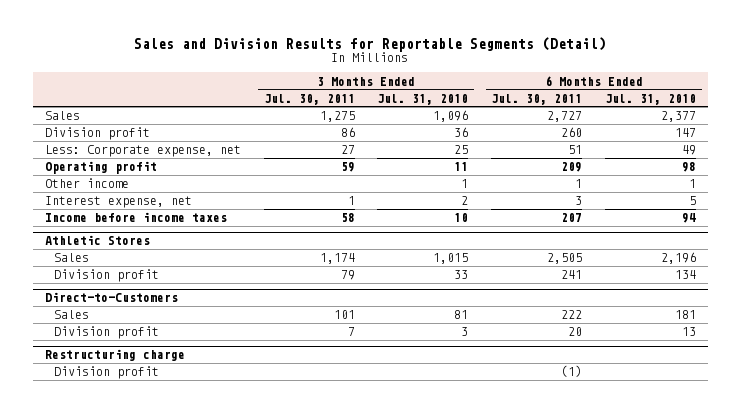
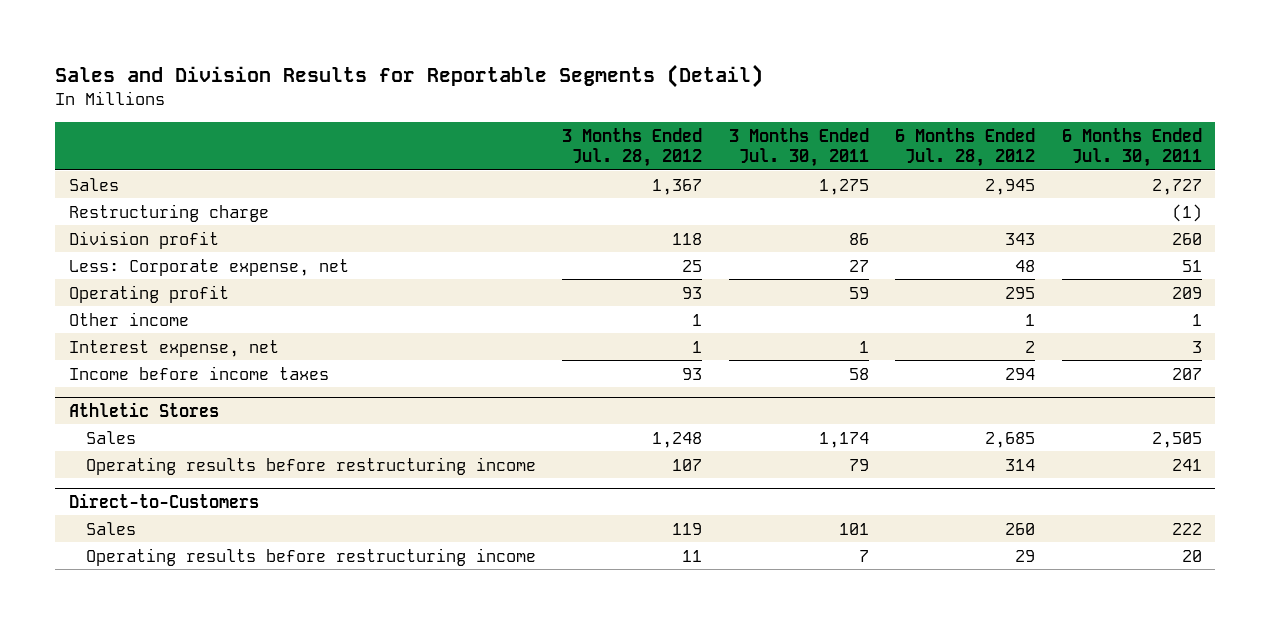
[377,93,469,105] Jul. 31, 2010 -> none
[605,93,697,105] Jul. 31, 2010 -> none
none -> [562,127,703,168] 3 Months Ended Jul. 28, 2012
none -> [895,127,1036,168] 6 Months Ended Jul. 28, 2012
none -> [68,203,269,222] Restructuring charge
[53,269,159,283] Division profit -> [85,456,536,475] Operating results before restructuring income
[53,326,159,340] Division profit -> none
[44,349,185,362] Restructuring charge -> none
[53,366,159,380] Division profit -> none
none -> [85,547,536,566] Operating results before restructuring income

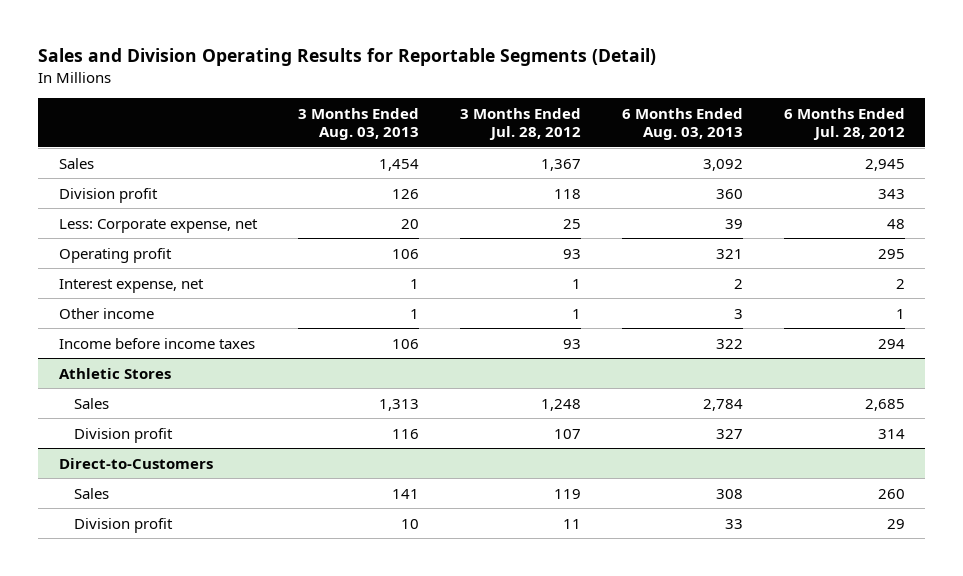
[55,63,764,88] Sales and Division Results for Reportable Segments (Detail) -> [38,48,657,67] Sales and Division Operating Results for Reportable Segments (Detail)
[728,127,869,168] 3 Months Ended Jul. 30, 2011 -> none
[1061,127,1202,168] 6 Months Ended Jul. 30, 2011 -> none
none -> [297,107,419,141] 3 Months Ended Aug. 03, 2013
none -> [621,107,743,141] 6 Months Ended Aug. 03, 2013
[68,203,269,222] Restructuring charge -> none
[68,311,189,326] Other income -> [58,307,154,319] Other income
[85,456,536,475] Operating results before restructuring income -> [74,427,174,443] Division profit
[85,547,536,566] Operating results before restructuring income -> [74,517,174,533] Division profit

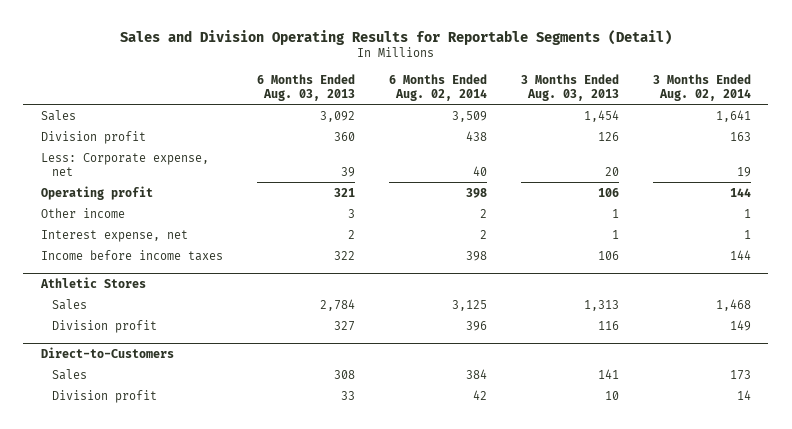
[459,107,581,141] 3 Months Ended Jul. 28, 2012 -> none
[783,107,905,141] 6 Months Ended Jul. 28, 2012 -> none
none -> [388,73,487,101] 6 Months Ended Aug. 02, 2014
none -> [653,73,752,101] 3 Months Ended Aug. 02, 2014
[58,278,204,293] Interest expense, net -> [40,229,188,242] Interest expense, net

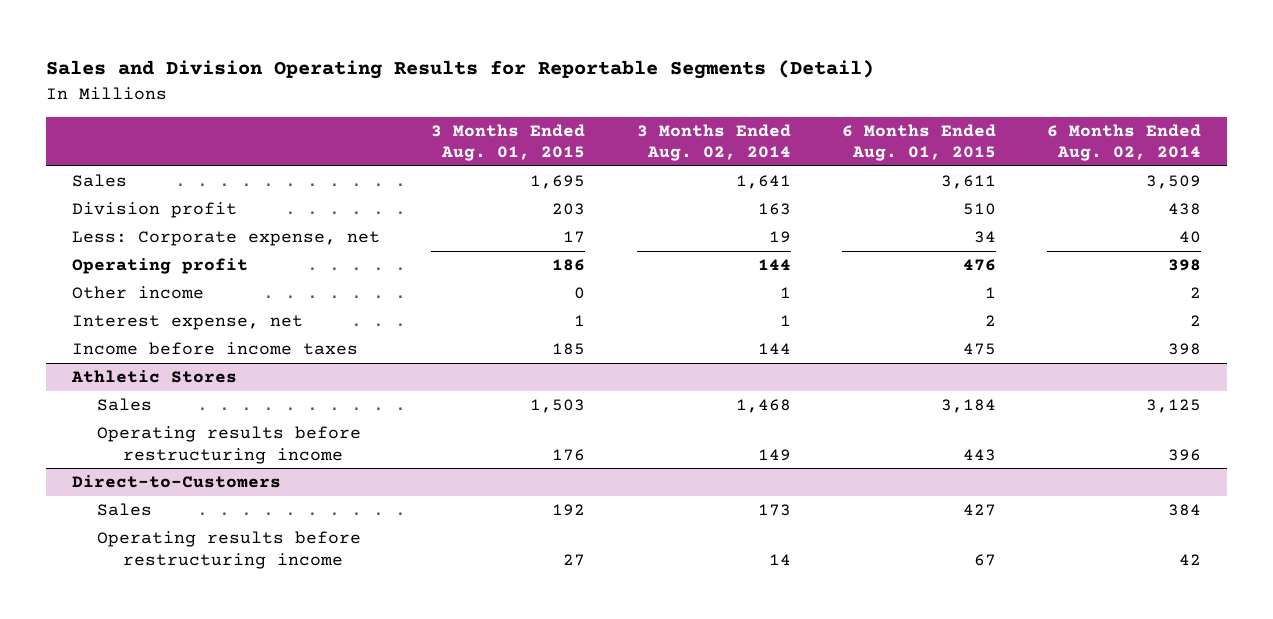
[256,73,355,101] 6 Months Ended Aug. 03, 2013 -> none
[521,73,620,101] 3 Months Ended Aug. 03, 2013 -> none
none -> [431,123,586,162] 3 Months Ended Aug. 01, 2015
none -> [841,123,996,162] 6 Months Ended Aug. 01, 2015
[52,319,158,333] Division profit -> [97,426,362,464] Operating results before restructuring income
[52,389,158,403] Division profit -> [97,531,362,569] Operating results before restructuring income

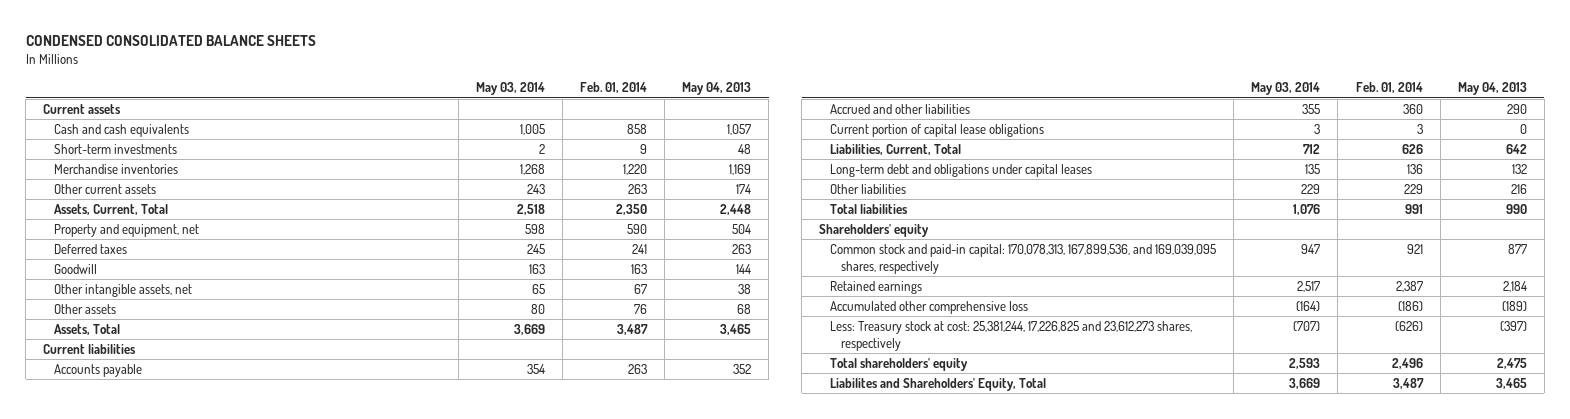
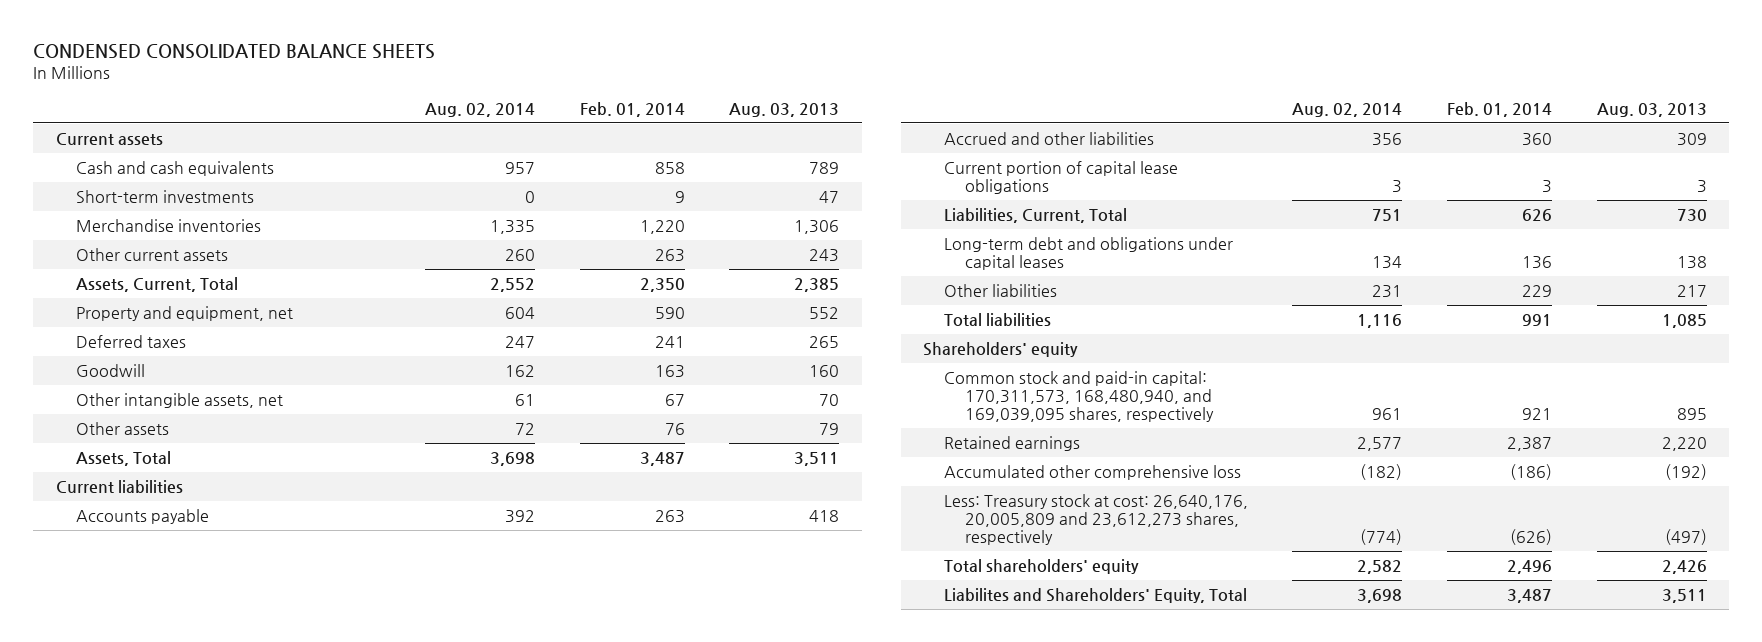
[475,82,545,96] May 03, 2014 -> none
[681,82,751,96] May 04, 2013 -> none
none -> [424,102,535,117] Aug. 02, 2014
none -> [729,102,840,117] Aug. 03, 2013
[830,244,1217,274] Common stock and paid-in capital: 170,078,313, 167,899,536, and 169,039,095 shares, respectively -> [943,370,1214,423] Common stock and paid-in capital: 170,311,573, 168,480,940, and 169,039,095 shares, respectively
[830,321,1193,351] Less: Treasury stock at cost: 25,381,244, 17,226,825 and 23,612,273 shares, respectively -> [943,493,1248,546] Less: Treasury stock at cost: 26,640,176, 20,005,809 and 23,612,273 shares, respectively

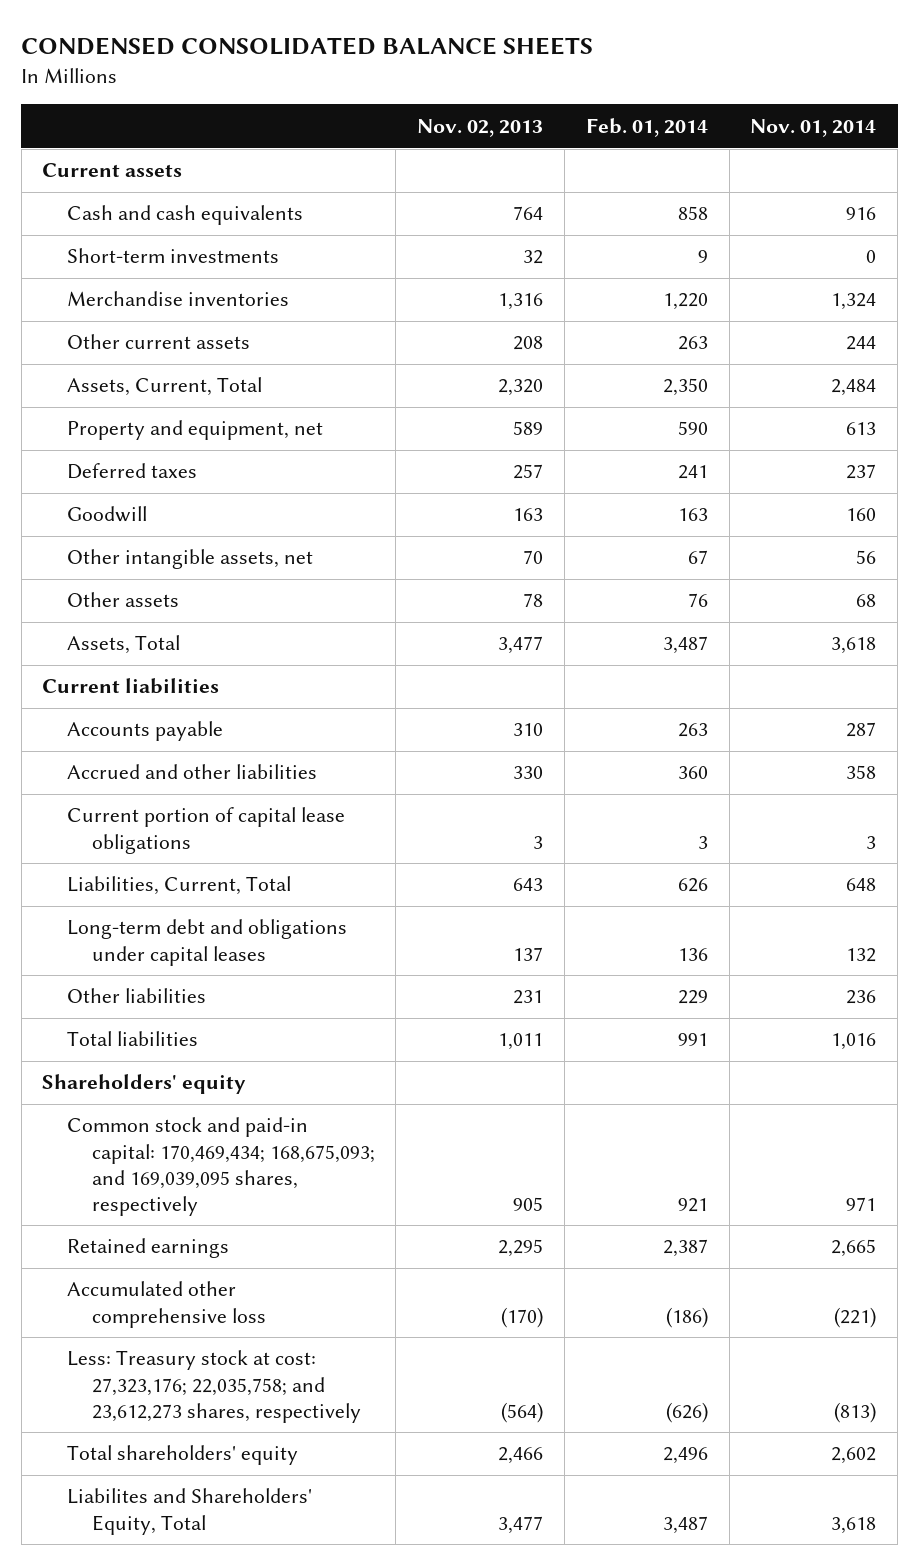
[424,102,535,117] Aug. 02, 2014 -> none
[729,102,840,117] Aug. 03, 2013 -> none
none -> [417,118,544,137] Nov. 02, 2013
none -> [750,118,877,137] Nov. 01, 2014
[943,370,1214,423] Common stock and paid-in capital: 170,311,573, 168,480,940, and 169,039,095 shares, respectively -> [67,1117,375,1216] Common stock and paid-in capital: 170,469,434; 168,675,093; and 169,039,095 shares, respectively
[943,493,1248,546] Less: Treasury stock at cost: 26,640,176, 20,005,809 and 23,612,273 shares, respectively -> [67,1350,361,1423] Less: Treasury stock at cost: 27,323,176; 22,035,758; and 23,612,273 shares, respectively

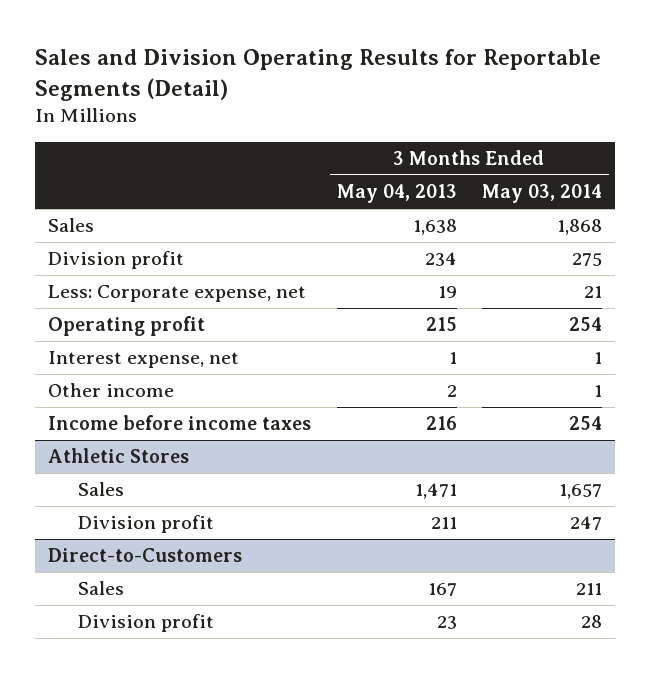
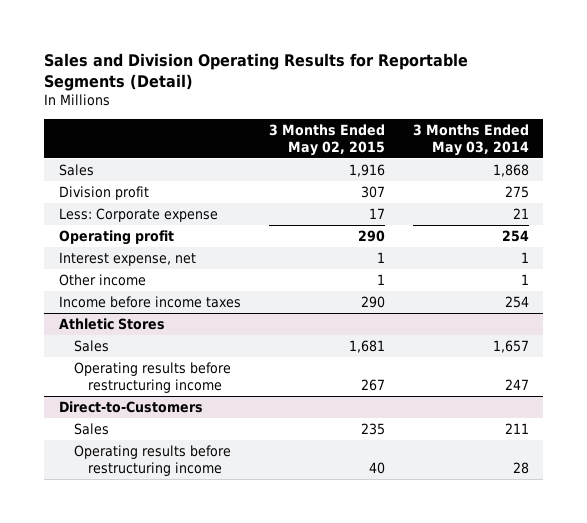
[336,184,457,204] May 04, 2013 -> none
none -> [268,123,385,156] 3 Months Ended May 02, 2015
[47,285,306,303] Less: Corporate expense, net -> [58,208,218,223] Less: Corporate expense
[78,515,215,534] Division profit -> [73,362,231,394] Operating results before restructuring income
[78,614,215,633] Division profit -> none
none -> [73,445,231,477] Operating results before restructuring income

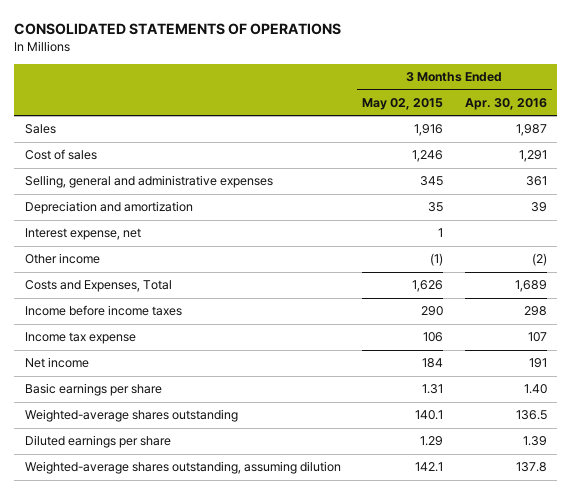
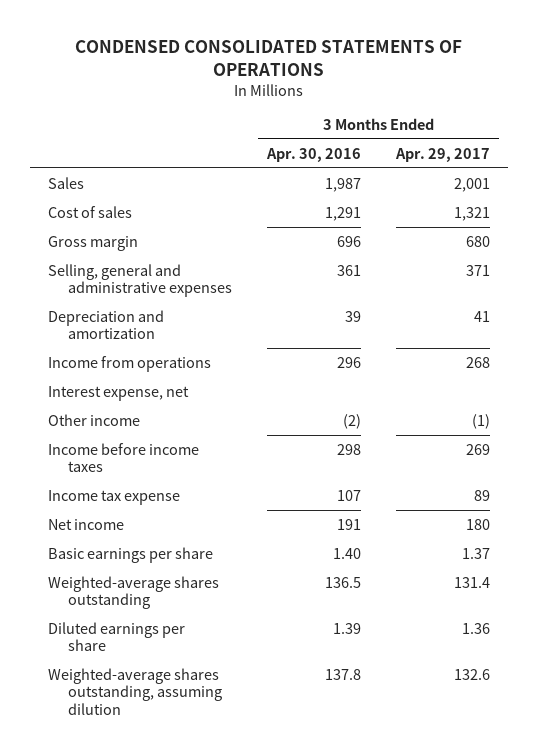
[14,22,342,35] CONSOLIDATED STATEMENTS OF OPERATIONS -> [75,40,463,76] CONDENSED CONSOLIDATED STATEMENTS OF OPERATIONS
[362,97,444,110] May 02, 2015 -> none
none -> [395,147,491,162] Apr. 29, 2017
none -> [47,235,138,251] Gross margin
none -> [47,355,211,372] Income from operations
[24,280,172,293] Costs and Expenses, Total -> none

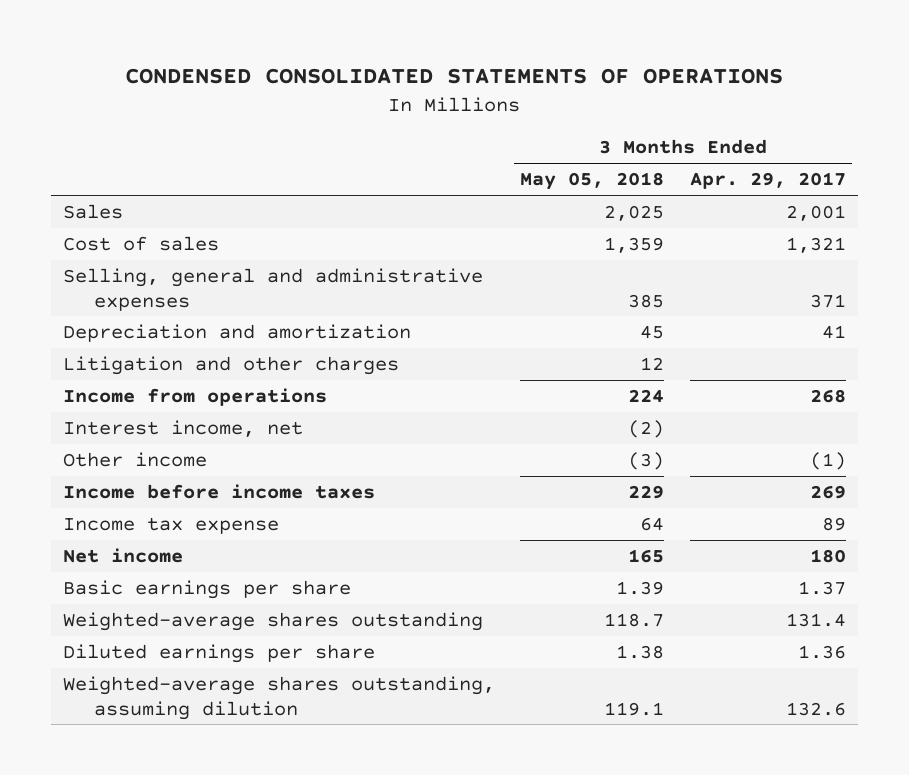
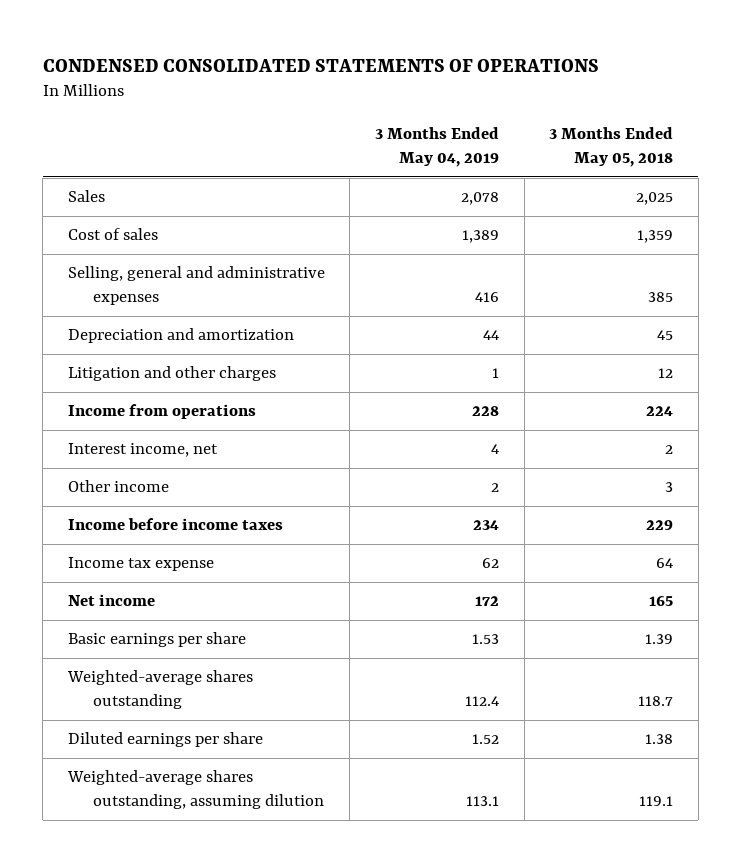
[689,172,846,190] Apr. 29, 2017 -> none
none -> [374,127,499,168] 3 Months Ended May 04, 2019
[628,420,665,439] (2) -> [665,445,674,455] 2
[628,452,665,471] (3) -> [665,482,674,493] 3

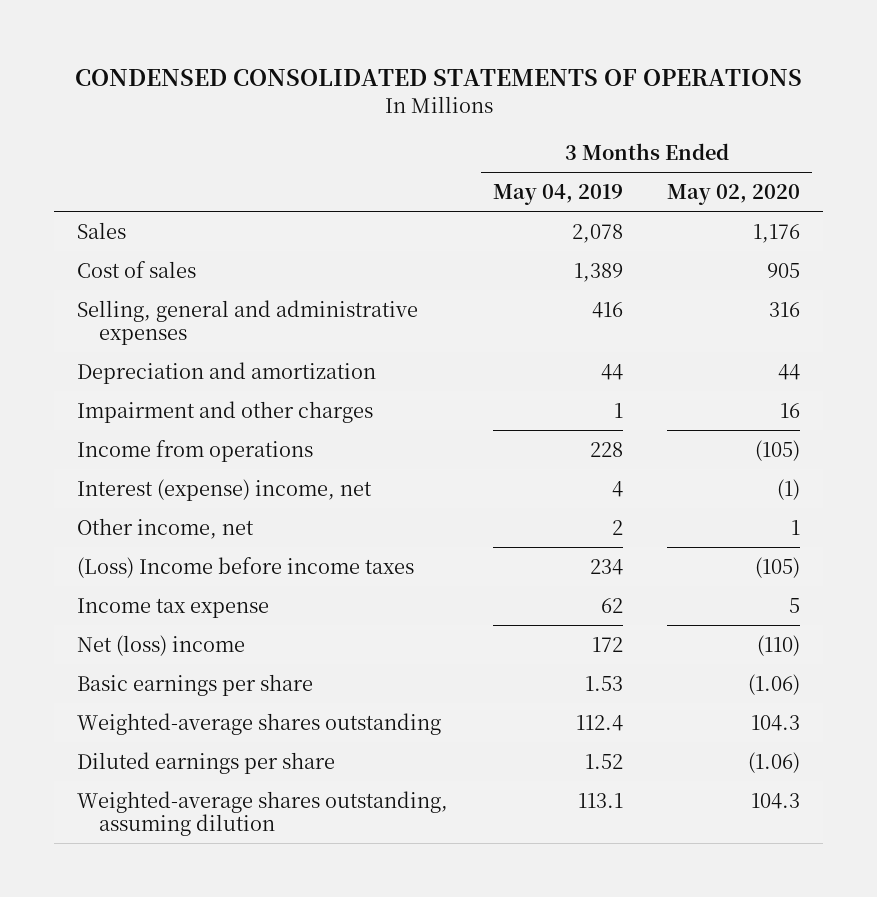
[549,127,674,168] 3 Months Ended May 05, 2018 -> none
none -> [667,184,801,206] May 02, 2020
[67,366,276,382] Litigation and other charges -> [76,400,373,423] Impairment and other charges
[67,443,218,458] Interest income, net -> [76,478,372,501] Interest (expense) income, net
[67,480,169,493] Other income -> [76,517,254,539] Other income, net
[67,518,283,531] Income before income taxes -> [76,556,414,578] (Loss) Income before income taxes
[67,594,155,607] Net income -> [76,634,245,656] Net (loss) income

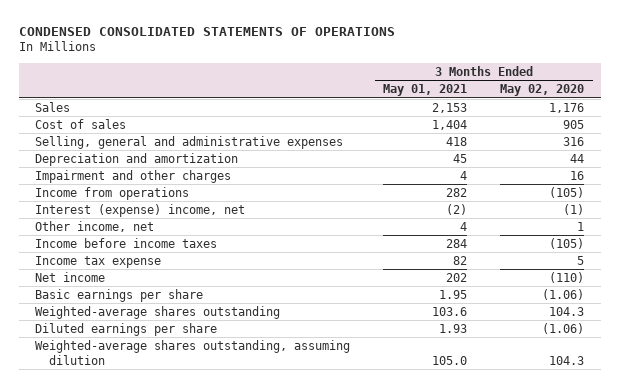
[492,184,623,206] May 04, 2019 -> none
none -> [383,84,468,97] May 01, 2021
[76,556,414,578] (Loss) Income before income taxes -> [35,237,218,248] Income before income taxes
[76,634,245,656] Net (loss) income -> [35,271,106,282] Net income

